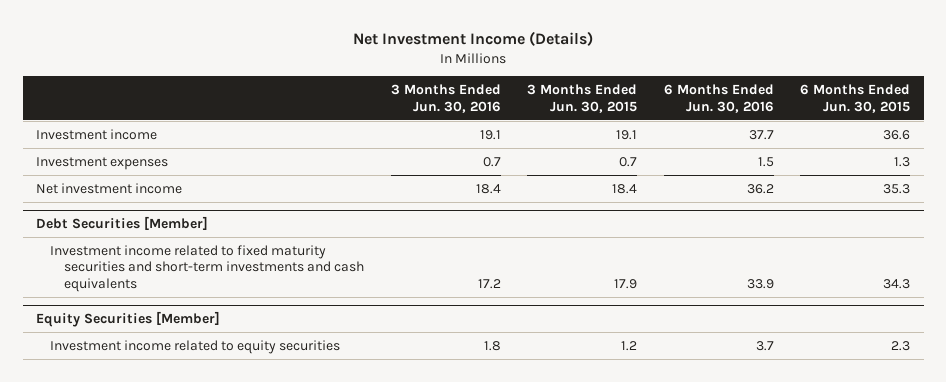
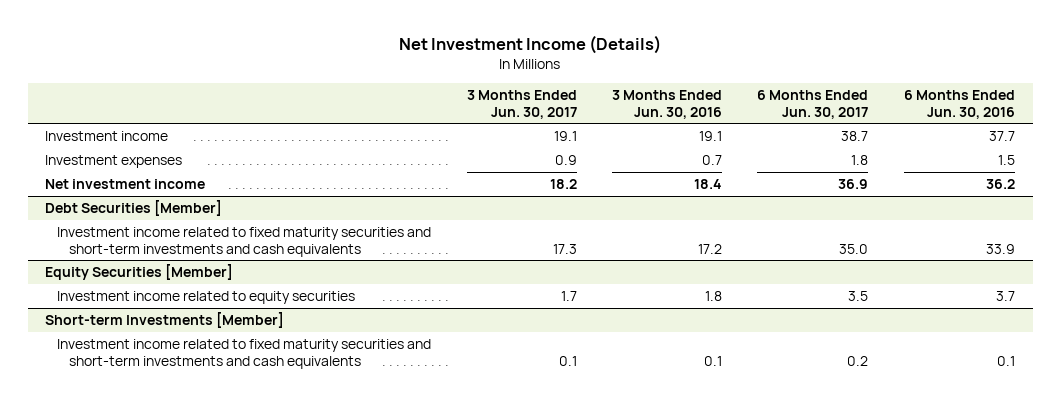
[527,84,638,113] 3 Months Ended Jun. 30, 2015 -> none
[800,84,911,113] 6 Months Ended Jun. 30, 2015 -> none
none -> [466,90,577,119] 3 Months Ended Jun. 30, 2017
none -> [757,90,869,119] 6 Months Ended Jun. 30, 2017
none -> [45,312,285,329] Short-term Investments [Member]
none -> [57,339,432,369] Investment income related to fixed maturity securities and short-term investments and cash equivalents

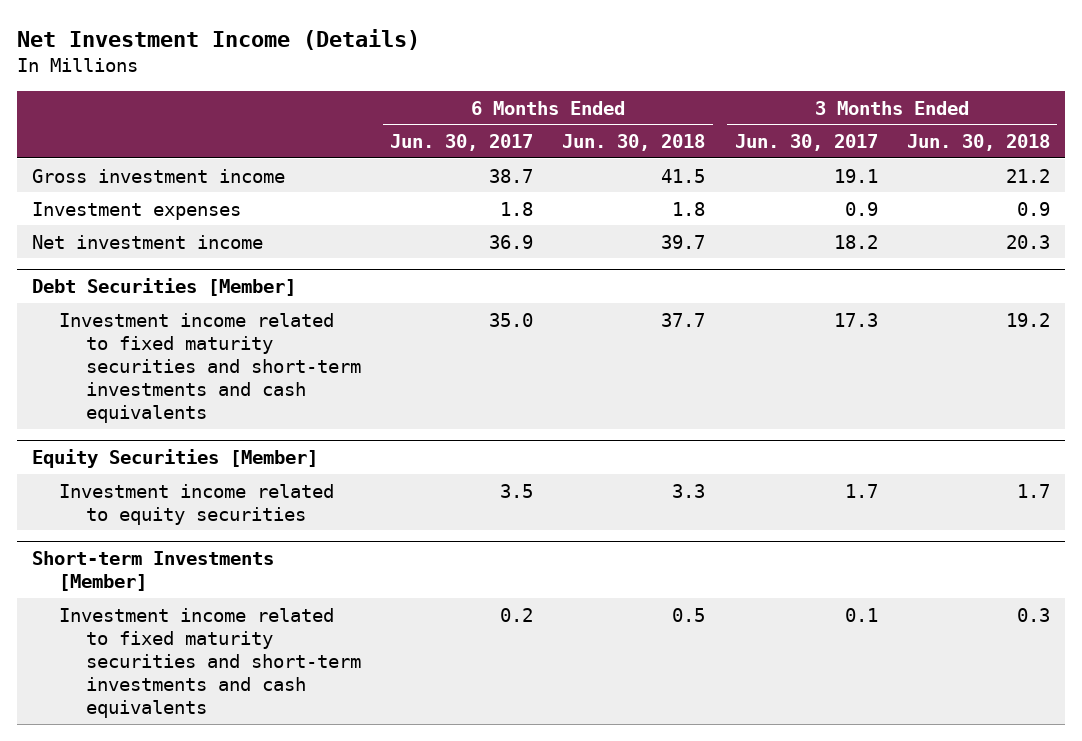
[612,90,723,119] 3 Months Ended Jun. 30, 2016 -> none
[903,90,1015,119] 6 Months Ended Jun. 30, 2016 -> none
none -> [562,134,706,152] Jun. 30, 2018
none -> [906,134,1050,152] Jun. 30, 2018
[45,131,169,142] Investment income -> [31,168,285,183] Gross investment income

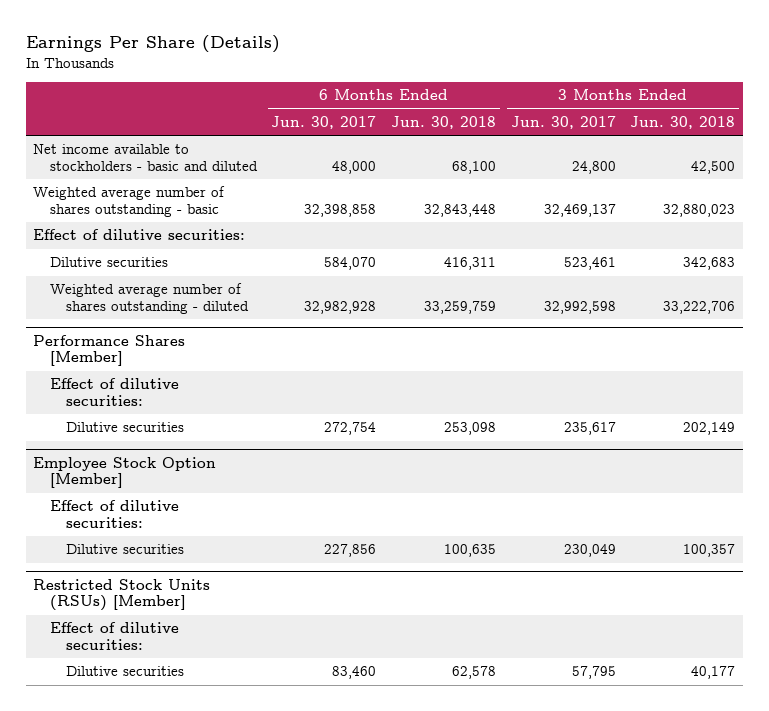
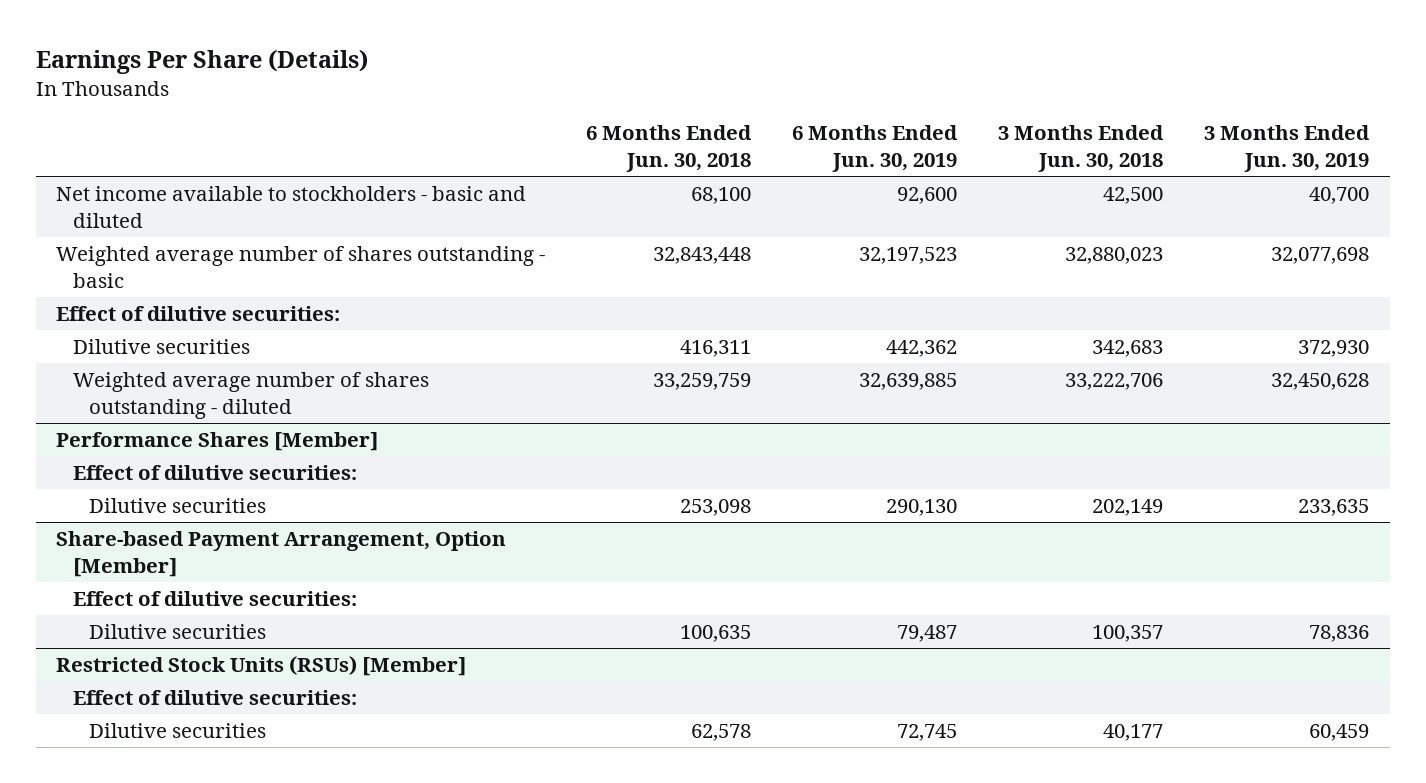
[271,116,377,130] Jun. 30, 2017 -> none
[510,116,616,130] Jun. 30, 2017 -> none
none -> [792,125,959,173] 6 Months Ended Jun. 30, 2019
none -> [1204,125,1371,173] 3 Months Ended Jun. 30, 2019
[33,456,217,489] Employee Stock Option [Member] -> [56,531,507,577] Share-based Payment Arrangement, Option [Member]

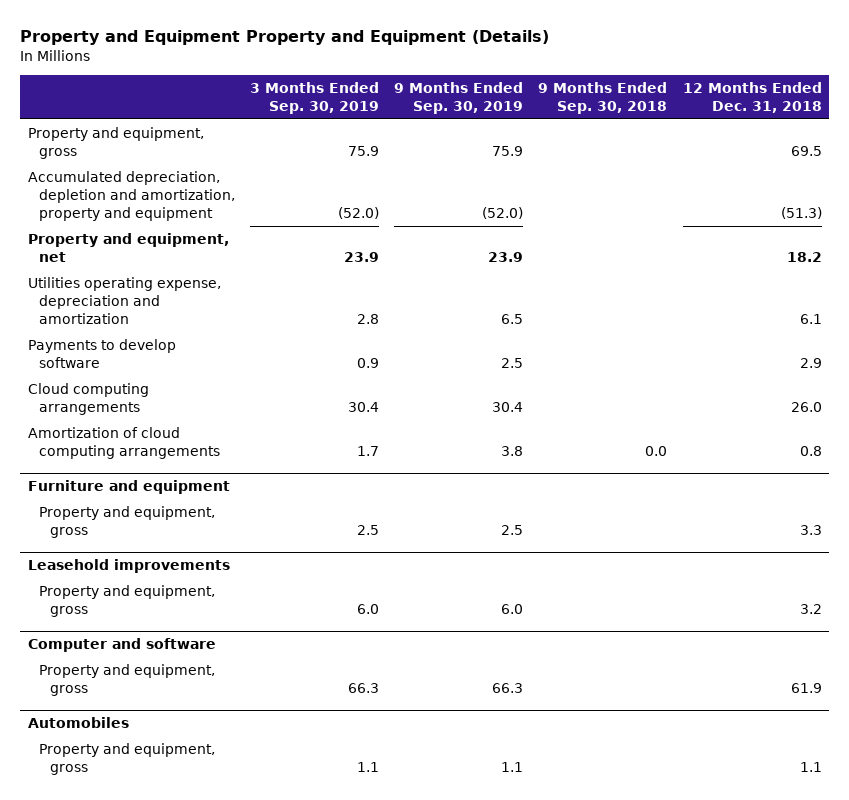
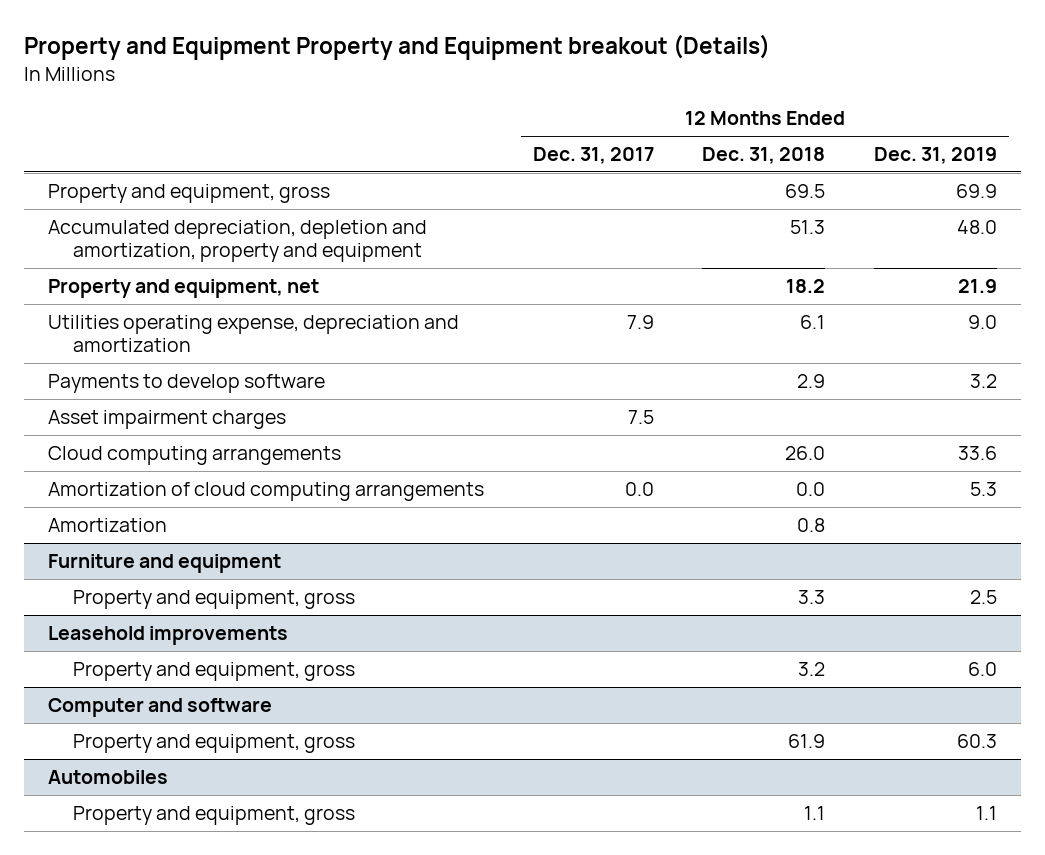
[20,29,550,45] Property and Equipment Property and Equipment (Details) -> [24,34,771,61] Property and Equipment Property and Equipment breakout (Details)
[250,81,380,114] 3 Months Ended Sep. 30, 2019 -> none
[394,81,524,114] 9 Months Ended Sep. 30, 2019 -> none
[538,81,668,114] 9 Months Ended Sep. 30, 2018 -> none
none -> [532,147,654,165] Dec. 31, 2017
none -> [873,147,997,165] Dec. 31, 2019
[780,207,822,220] (51.3) -> [790,220,826,235] 51.3
none -> [48,410,287,430] Asset impairment charges
[799,446,822,457] 0.8 -> [796,482,826,497] 0.0
none -> [48,518,168,533] Amortization

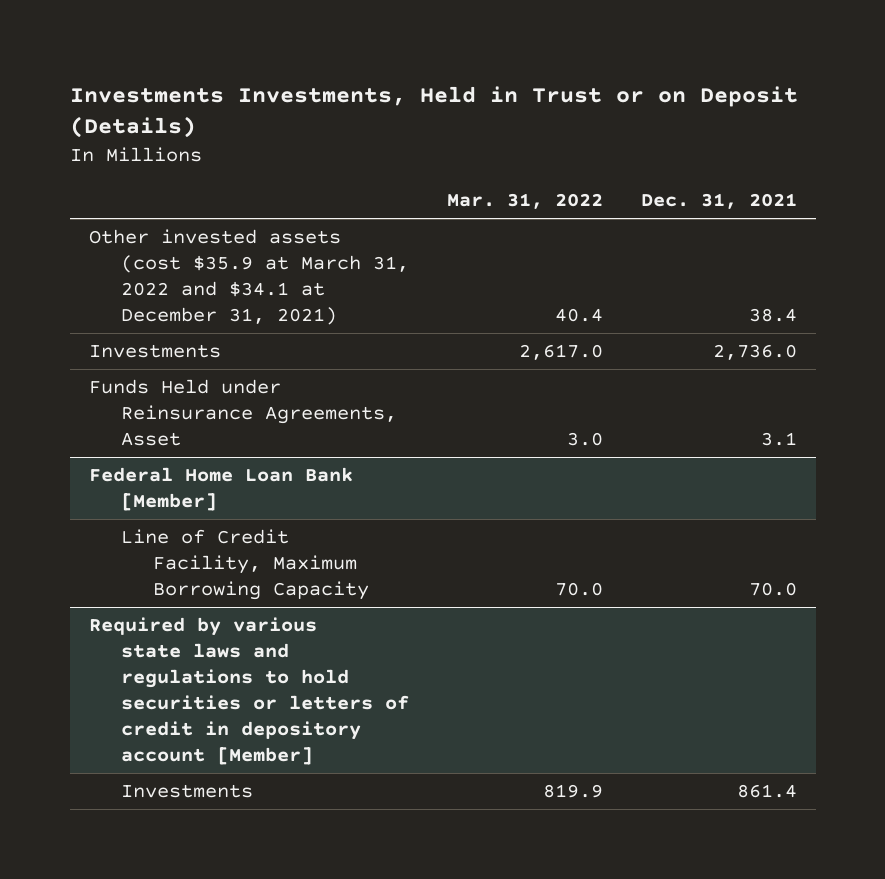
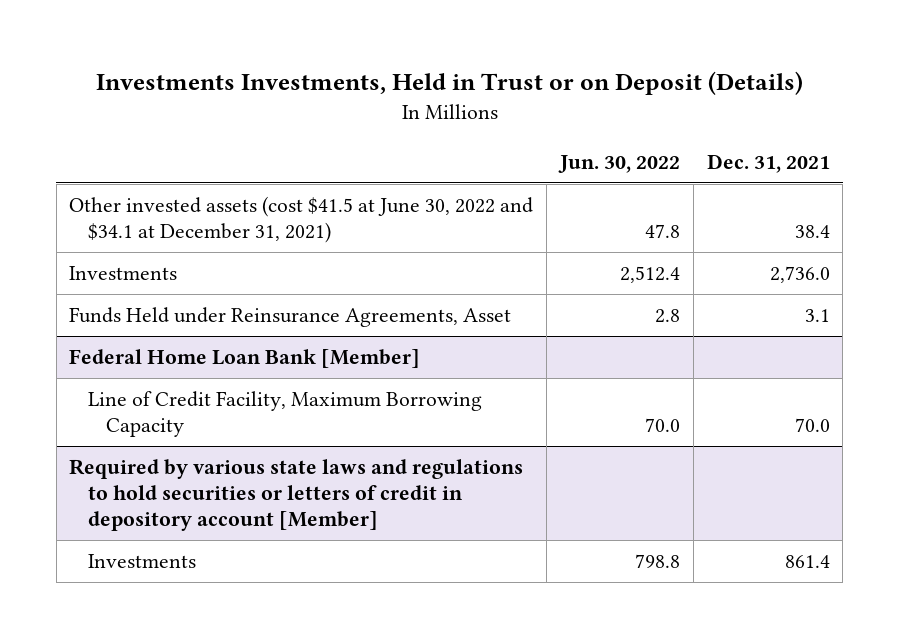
[446,193,603,210] Mar. 31, 2022 -> none
none -> [558,154,681,173] Jun. 30, 2022
[88,229,409,326] Other invested assets (cost $35.9 at March 31, 2022 and $34.1 at December 31, 2021) -> [69,196,534,244] Other invested assets (cost $41.5 at June 30, 2022 and $34.1 at December 31, 2021)

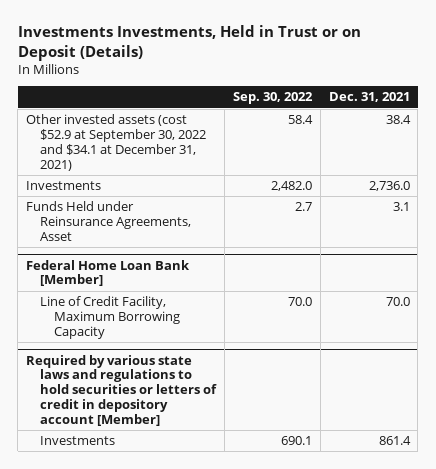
[558,154,681,173] Jun. 30, 2022 -> none
none -> [232,92,313,105] Sep. 30, 2022
[69,196,534,244] Other invested assets (cost $41.5 at June 30, 2022 and $34.1 at December 31, 2021) -> [26,114,207,171] Other invested assets (cost $52.9 at September 30, 2022 and $34.1 at December 31, 2021)

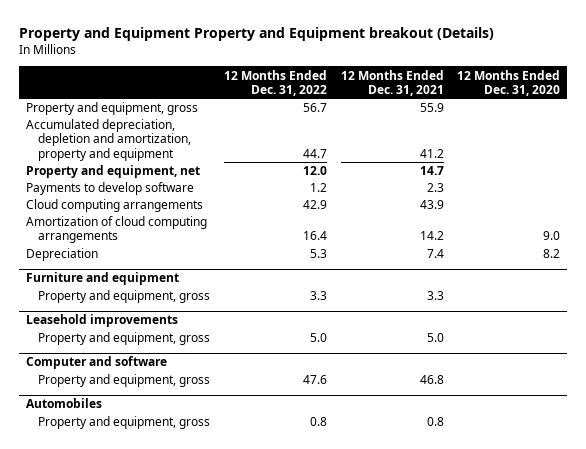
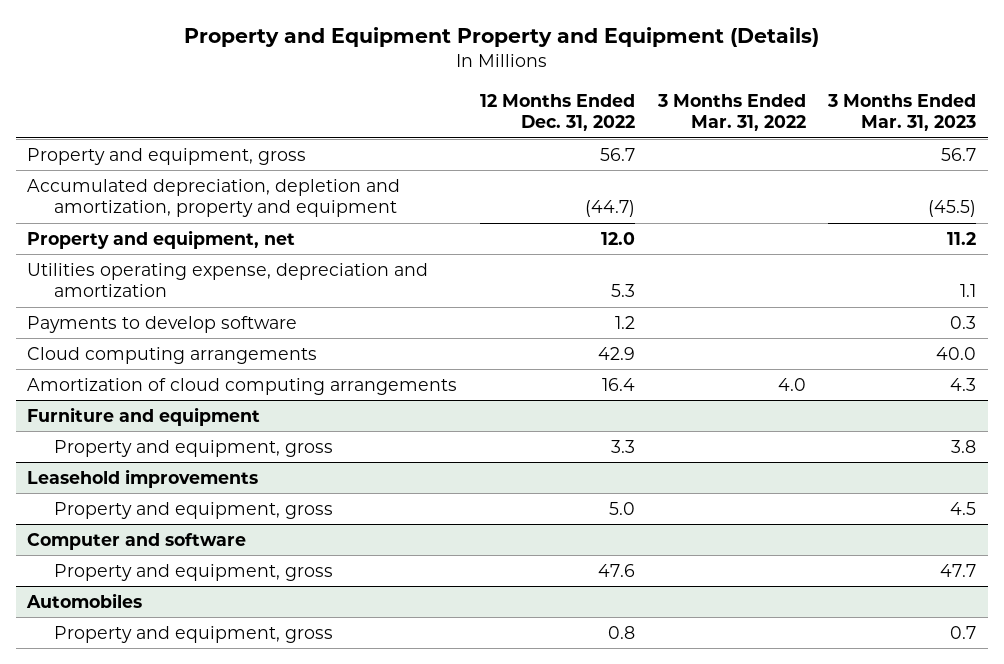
[18,26,494,41] Property and Equipment Property and Equipment breakout (Details) -> [183,27,819,48] Property and Equipment Property and Equipment (Details)
[340,69,444,96] 12 Months Ended Dec. 31, 2021 -> none
[457,69,561,96] 12 Months Ended Dec. 31, 2020 -> none
none -> [656,93,806,132] 3 Months Ended Mar. 31, 2022
none -> [827,93,977,132] 3 Months Ended Mar. 31, 2023
[302,148,327,158] 44.7 -> [585,200,636,218] (44.7)
none -> [27,262,429,298] Utilities operating expense, depreciation and amortization
[25,248,98,262] Depreciation -> none

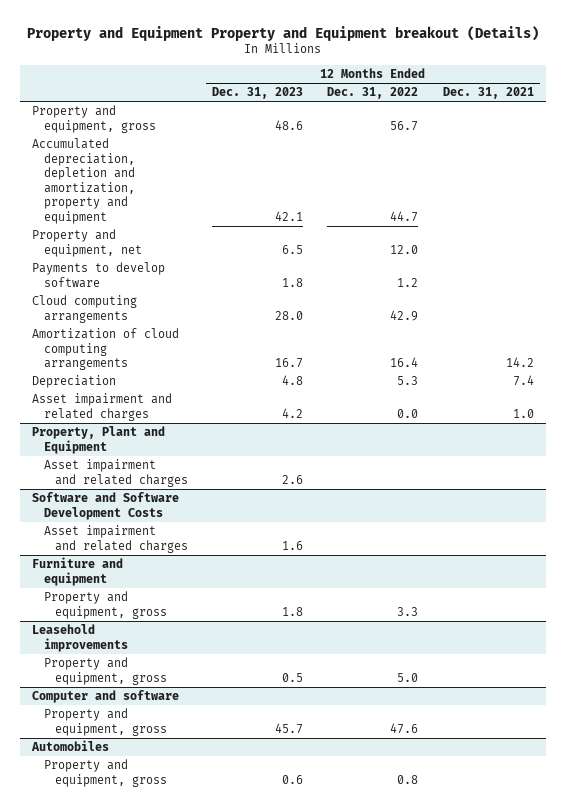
[183,27,819,48] Property and Equipment Property and Equipment (Details) -> [26,25,539,41] Property and Equipment Property and Equipment breakout (Details)
[656,93,806,132] 3 Months Ended Mar. 31, 2022 -> none
[827,93,977,132] 3 Months Ended Mar. 31, 2023 -> none
none -> [212,87,304,100] Dec. 31, 2023
none -> [442,87,534,100] Dec. 31, 2021
[585,200,636,218] (44.7) -> [390,210,419,222] 44.7
[27,262,429,298] Utilities operating expense, depreciation and amortization -> none
none -> [31,375,116,389] Depreciation
none -> [31,393,172,421] Asset impairment and related charges
none -> [31,426,165,454] Property, Plant and Equipment
none -> [43,459,189,487] Asset impairment and related charges
none -> [31,492,179,520] Software and Software Development Costs
none -> [43,525,189,553] Asset impairment and related charges

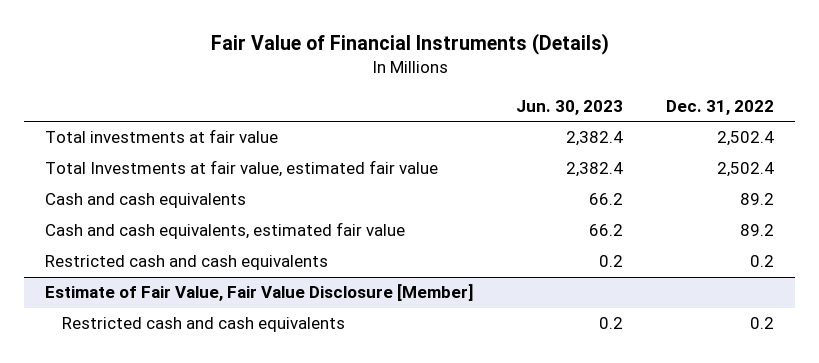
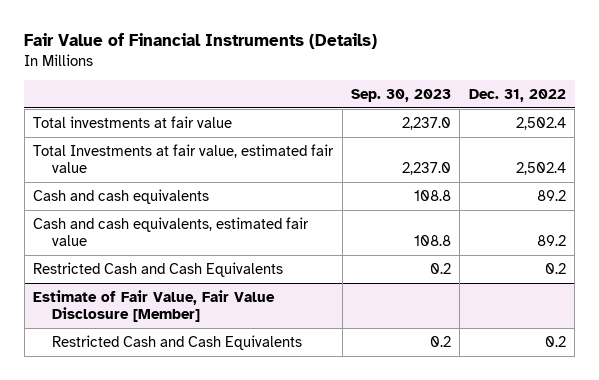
[516,99,624,115] Jun. 30, 2023 -> none
none -> [350,88,451,102] Sep. 30, 2023
[45,255,329,271] Restricted cash and cash equivalents -> [33,261,284,277] Restricted Cash and Cash Equivalents
[62,317,346,333] Restricted cash and cash equivalents -> [52,334,303,350] Restricted Cash and Cash Equivalents

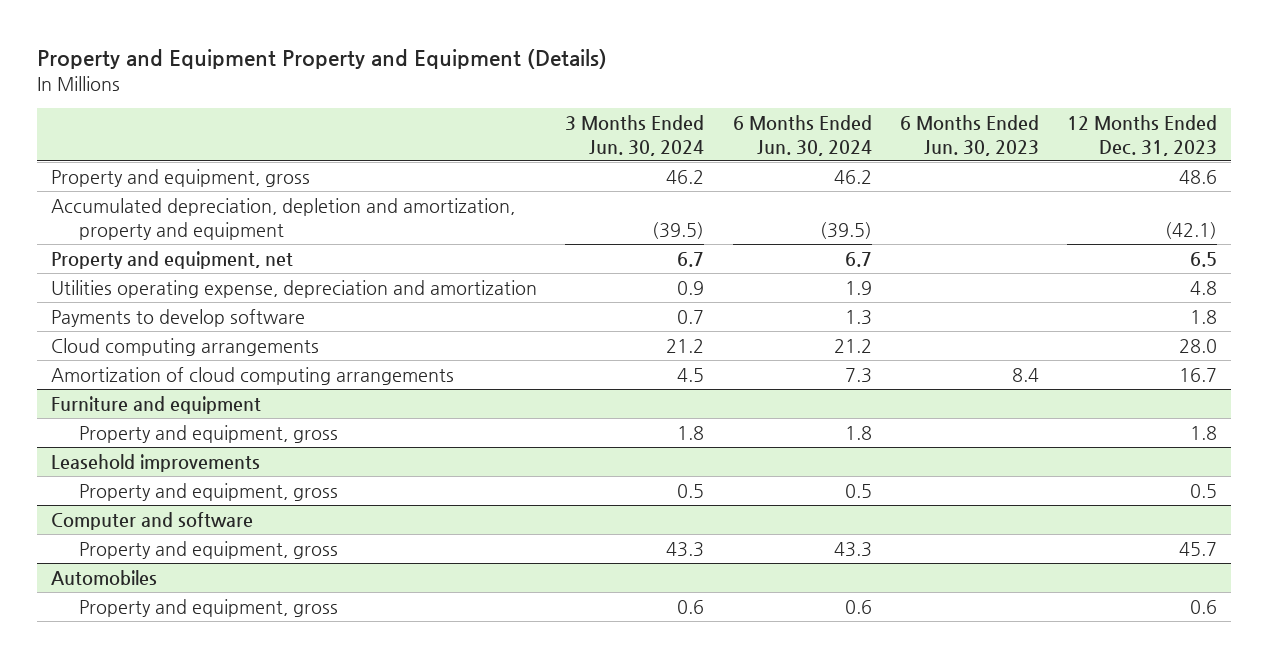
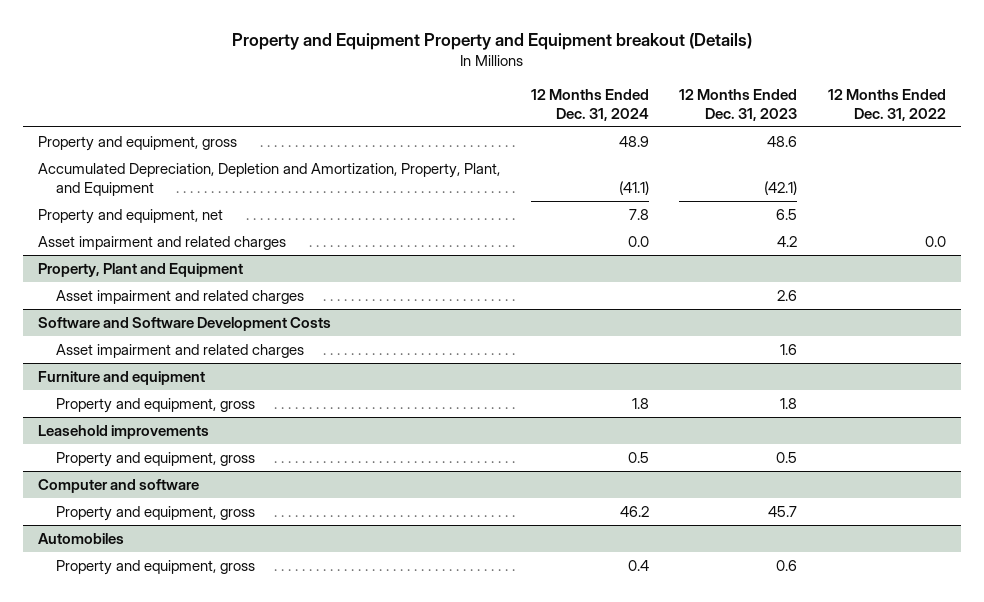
[36,49,607,70] Property and Equipment Property and Equipment (Details) -> [231,33,752,51] Property and Equipment Property and Equipment breakout (Details)
[565,114,705,156] 3 Months Ended Jun. 30, 2024 -> none
[732,114,872,156] 6 Months Ended Jun. 30, 2024 -> none
[899,114,1039,156] 6 Months Ended Jun. 30, 2023 -> none
none -> [530,89,649,121] 12 Months Ended Dec. 31, 2024
none -> [827,89,946,121] 12 Months Ended Dec. 31, 2022
[50,197,515,240] Accumulated depreciation, depletion and amortization, property and equipment -> [38,162,501,196] Accumulated Depreciation, Depletion and Amortization, Property, Plant, and Equipment
[50,279,537,298] Utilities operating expense, depreciation and amortization -> none
[50,308,305,327] Payments to develop software -> none
[50,337,319,356] Cloud computing arrangements -> none
[50,366,454,385] Amortization of cloud computing arrangements -> none
none -> [38,235,287,250] Asset impairment and related charges
none -> [38,262,244,277] Property, Plant and Equipment
none -> [55,289,304,304] Asset impairment and related charges
none -> [38,316,332,331] Software and Software Development Costs
none -> [55,343,304,358] Asset impairment and related charges

